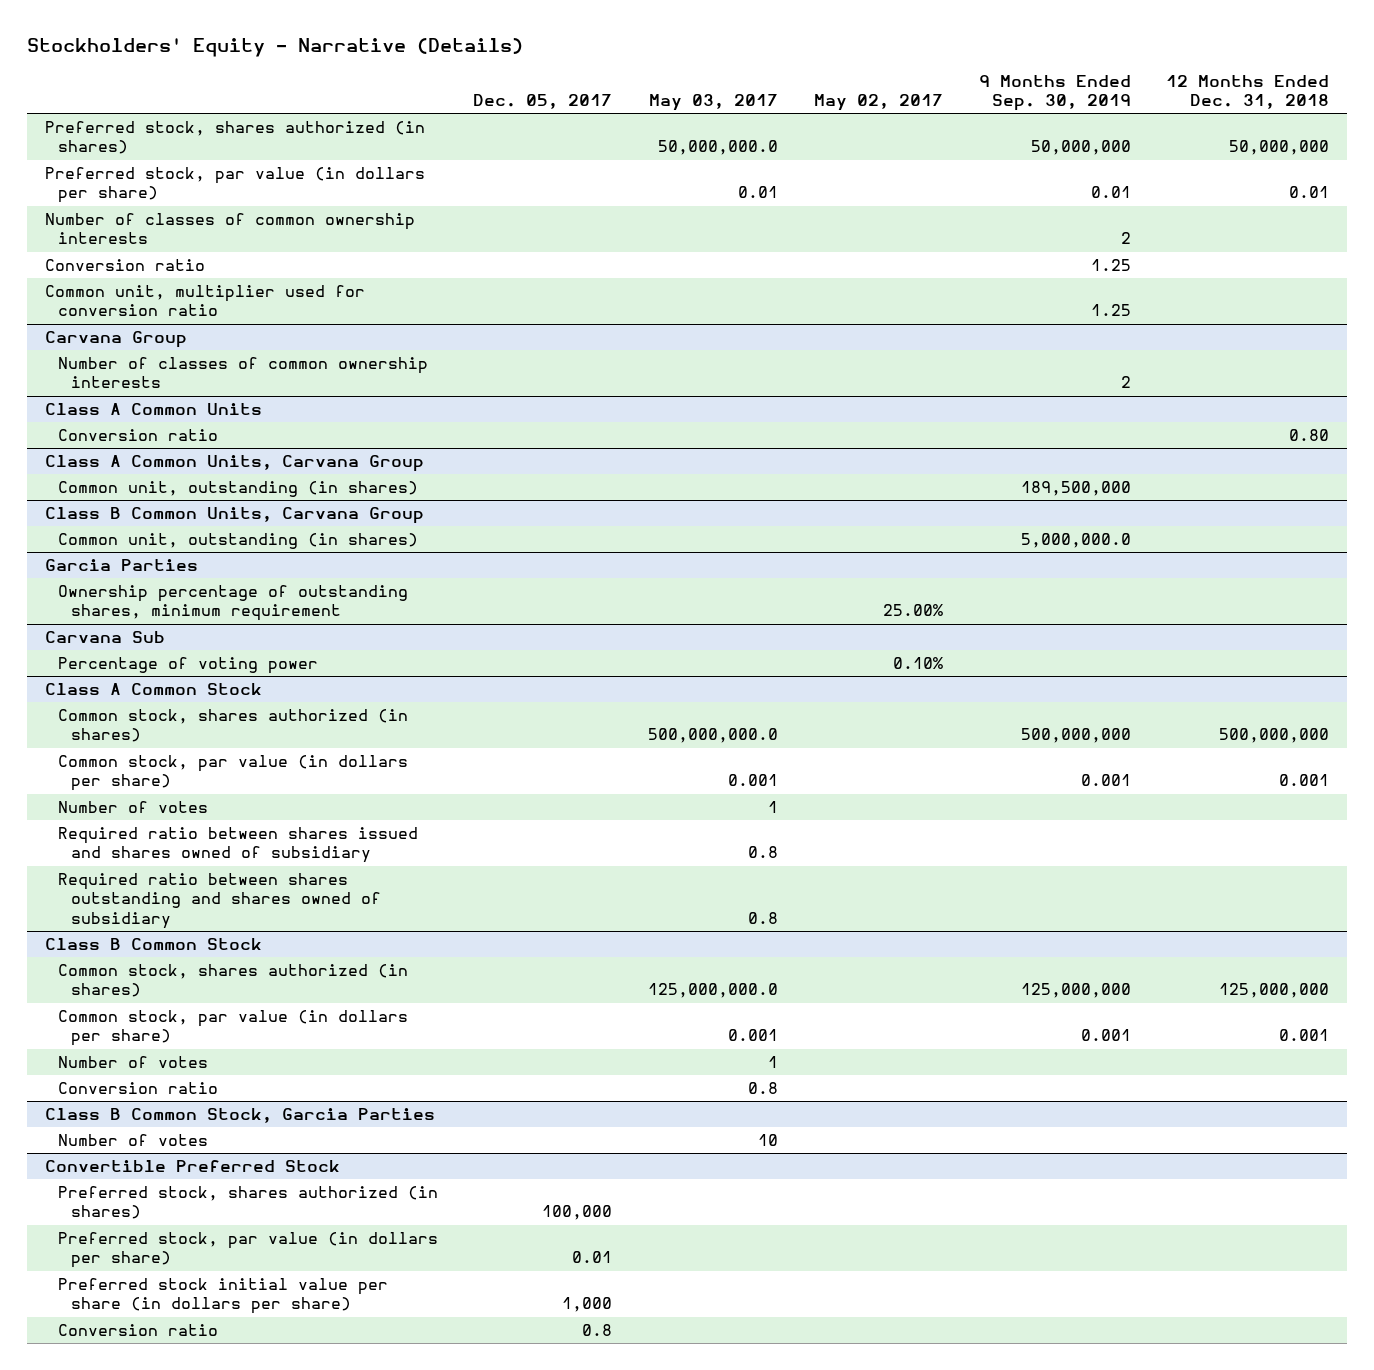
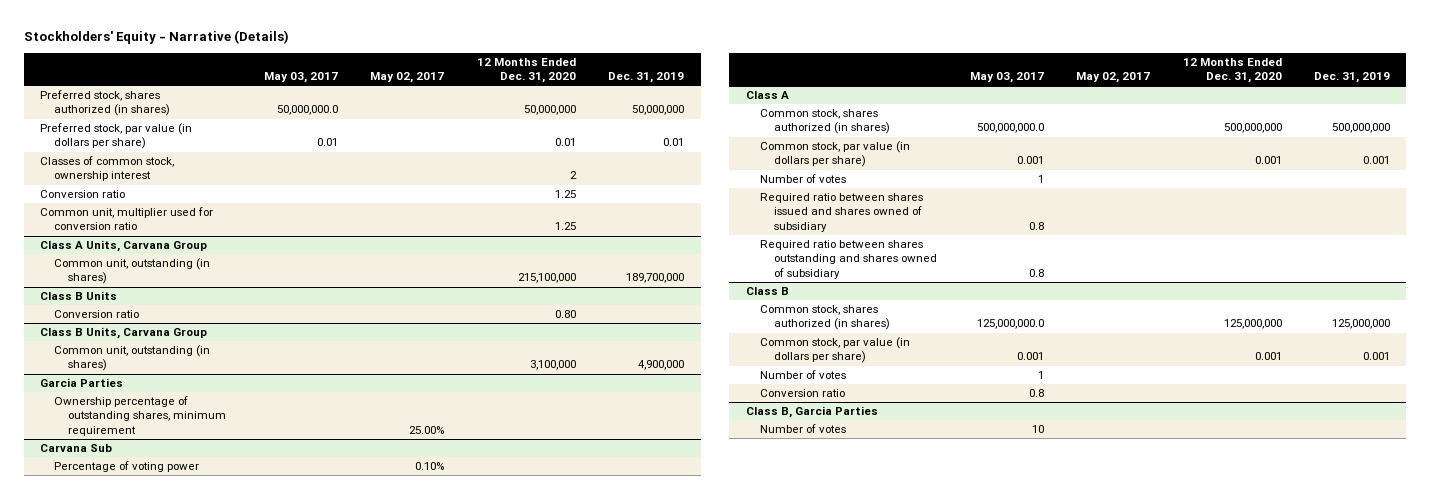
[473,93,613,109] Dec. 05, 2017 -> none
[978,74,1131,111] 9 Months Ended Sep. 30, 2019 -> none
[1166,74,1330,109] 12 Months Ended Dec. 31, 2018 -> none
none -> [476,58,576,84] 12 Months Ended Dec. 31, 2020
none -> [608,72,685,84] Dec. 31, 2019
[44,213,415,245] Number of classes of common ownership interests -> [39,156,174,182] Classes of common stock, ownership interest
[44,331,187,349] Carvana Group -> none
[57,357,428,389] Number of classes of common ownership interests -> none
[44,403,262,416] Class A Common Units -> none
[57,429,218,442] Conversion ratio -> none
[44,455,424,473] Class A Common Units, Carvana Group -> [39,240,207,253] Class A Units, Carvana Group
none -> [39,291,117,301] Class B Units
none -> [54,310,140,319] Conversion ratio
[44,507,424,525] Class B Common Units, Carvana Group -> [39,327,207,340] Class B Units, Carvana Group
[44,683,262,696] Class A Common Stock -> [745,91,789,100] Class A
[44,938,262,951] Class B Common Stock -> [745,287,789,296] Class B
[44,1108,435,1124] Class B Common Stock, Garcia Parties -> [745,406,878,419] Class B, Garcia Parties
[44,1160,340,1173] Convertible Preferred Stock -> none
[57,1186,438,1220] Preferred stock, shares authorized (in shares) -> none
[57,1232,438,1269] Preferred stock, par value (in dollars per share) -> none
[57,1278,388,1315] Preferred stock initial value per share (in dollars per share) -> none
[57,1324,218,1337] Conversion ratio -> none

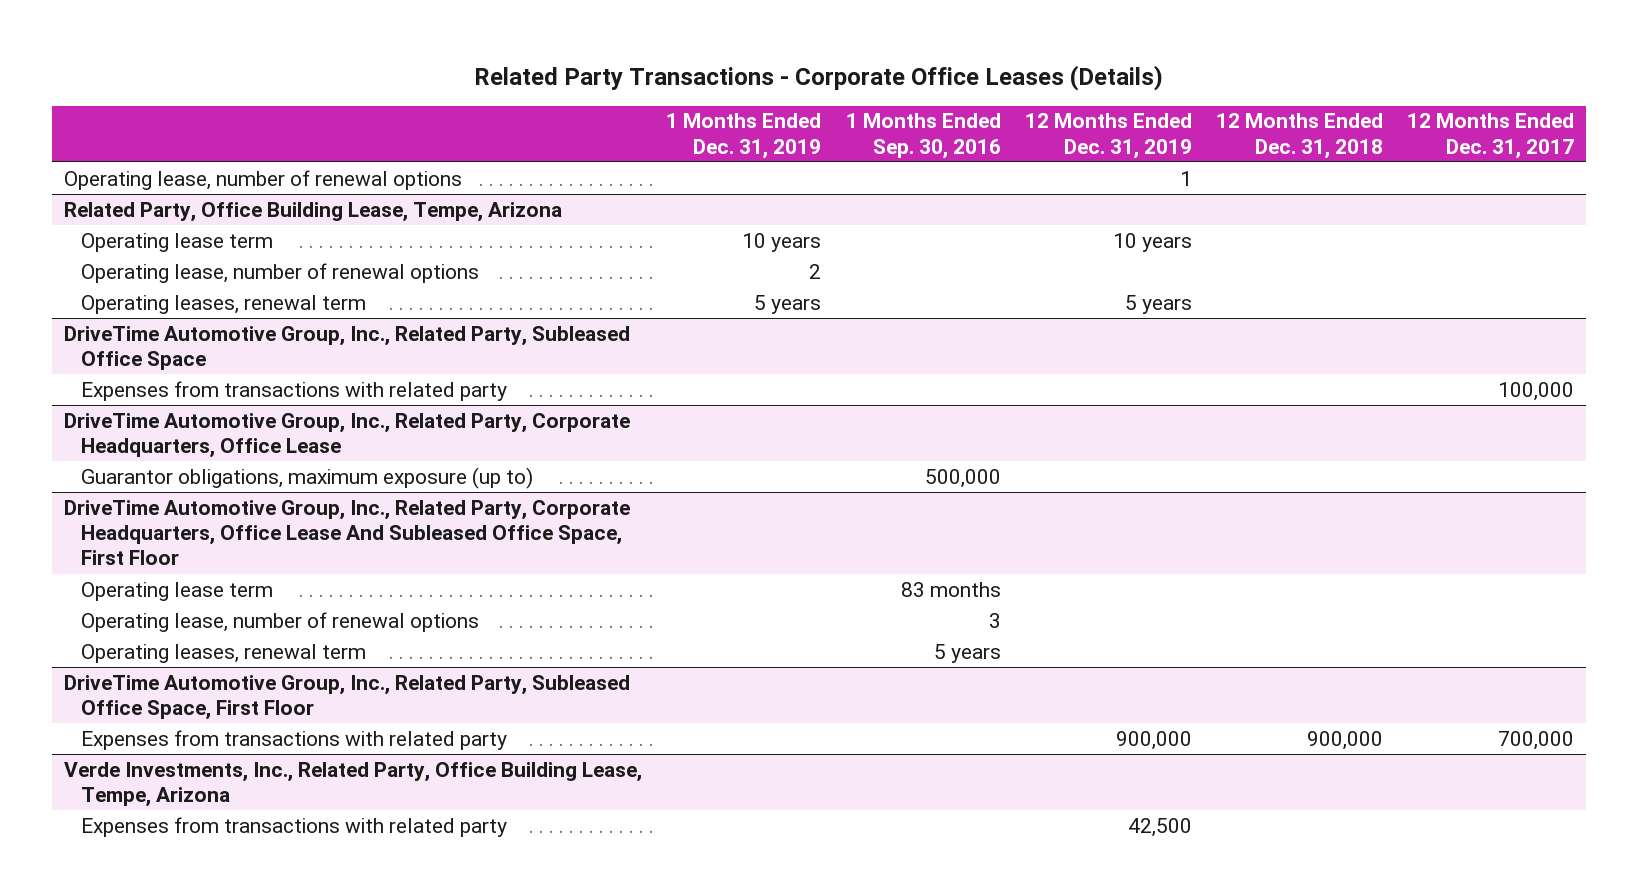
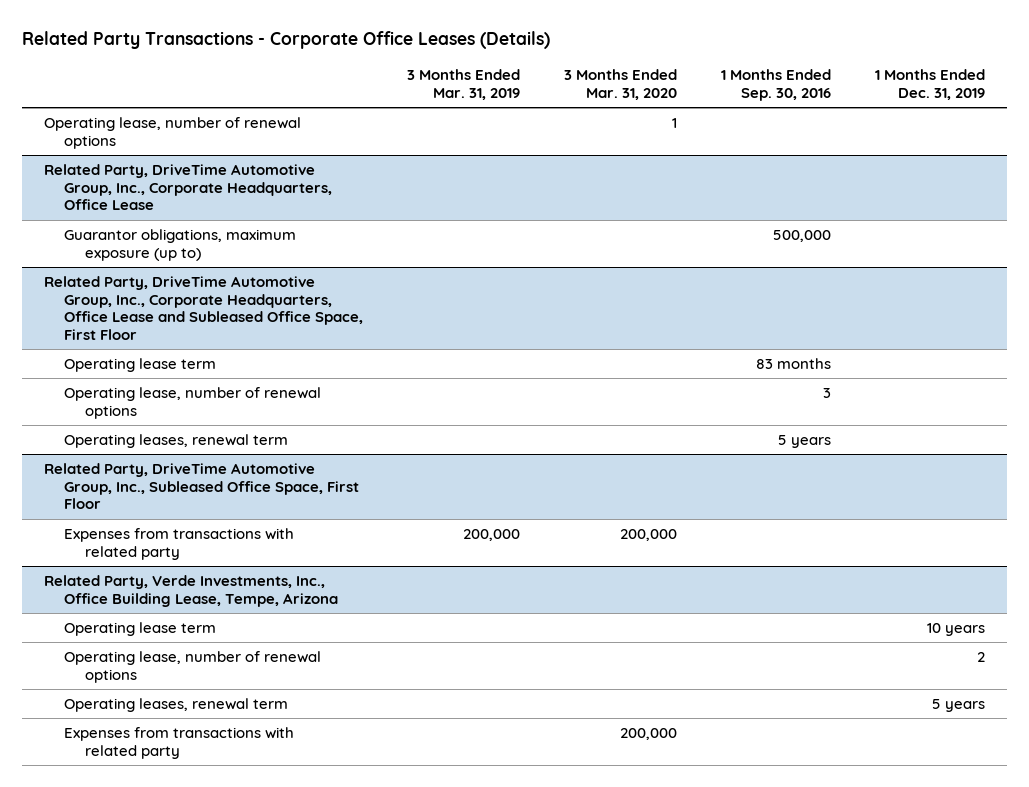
[1024,113,1192,159] 12 Months Ended Dec. 31, 2019 -> none
[1215,113,1383,159] 12 Months Ended Dec. 31, 2018 -> none
[1407,113,1575,159] 12 Months Ended Dec. 31, 2017 -> none
none -> [407,69,521,100] 3 Months Ended Mar. 31, 2019
none -> [564,69,678,100] 3 Months Ended Mar. 31, 2020
[64,201,563,222] Related Party, Office Building Lease, Tempe, Arizona -> none
[81,232,274,252] Operating lease term -> none
[81,262,480,283] Operating lease, number of renewal options -> none
[81,294,367,314] Operating leases, renewal term -> none
[64,325,631,371] DriveTime Automotive Group, Inc., Related Party, Subleased Office Space -> none
[81,380,508,401] Expenses from transactions with related party -> none
[64,412,631,459] DriveTime Automotive Group, Inc., Related Party, Corporate Headquarters, Office Lease -> [43,163,333,211] Related Party, DriveTime Automotive Group, Inc., Corporate Headquarters, Office Lease
[64,499,631,566] DriveTime Automotive Group, Inc., Related Party, Corporate Headquarters, Office Lease And Subleased Office Space, First Floor -> [43,275,364,341] Related Party, DriveTime Automotive Group, Inc., Corporate Headquarters, Office Lease and Subleased Office Space, First Floor
[64,674,631,721] DriveTime Automotive Group, Inc., Related Party, Subleased Office Space, First Floor -> [43,462,360,510] Related Party, DriveTime Automotive Group, Inc., Subleased Office Space, First Floor
[64,761,643,808] Verde Investments, Inc., Related Party, Office Building Lease, Tempe, Arizona -> [43,574,339,607] Related Party, Verde Investments, Inc., Office Building Lease, Tempe, Arizona
none -> [64,621,217,636] Operating lease term
none -> [64,650,322,683] Operating lease, number of renewal options
none -> [64,697,289,712] Operating leases, renewal term

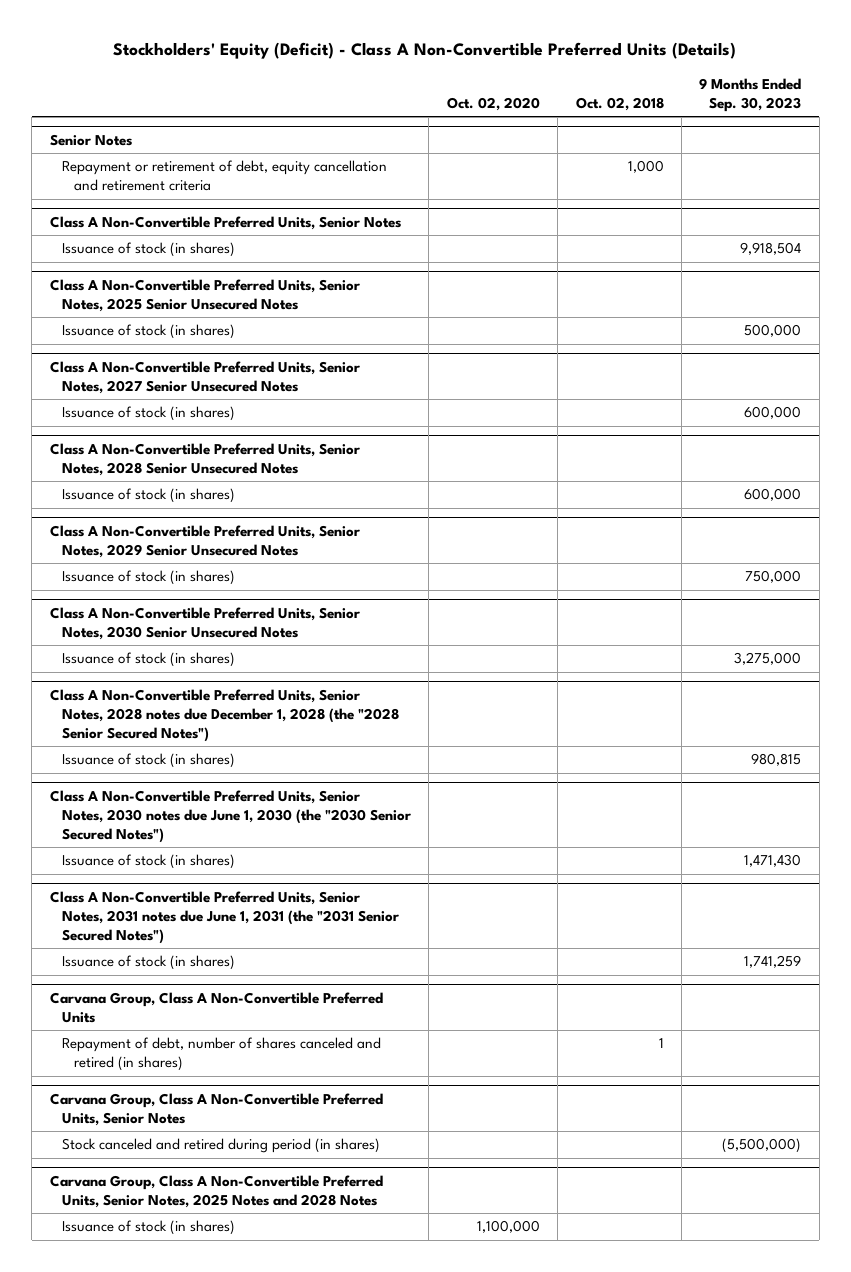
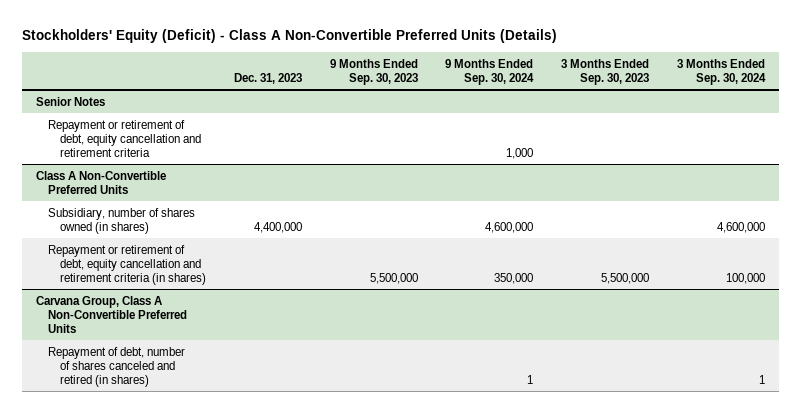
[446,96,540,111] Oct. 02, 2020 -> none
[575,96,664,111] Oct. 02, 2018 -> none
none -> [233,72,302,84] Dec. 31, 2023
none -> [445,58,535,85] 9 Months Ended Sep. 30, 2024
none -> [561,58,650,85] 3 Months Ended Sep. 30, 2023
none -> [676,58,766,85] 3 Months Ended Sep. 30, 2024
[61,242,235,258] Issuance of stock (in shares) -> none
[49,278,360,312] Class A Non-Convertible Preferred Units, Senior Notes, 2025 Senior Unsecured Notes -> none
[61,324,235,340] Issuance of stock (in shares) -> none
[49,360,360,394] Class A Non-Convertible Preferred Units, Senior Notes, 2027 Senior Unsecured Notes -> none
[61,406,235,422] Issuance of stock (in shares) -> none
[49,442,360,476] Class A Non-Convertible Preferred Units, Senior Notes, 2028 Senior Unsecured Notes -> none
[61,488,235,504] Issuance of stock (in shares) -> none
[49,524,360,558] Class A Non-Convertible Preferred Units, Senior Notes, 2029 Senior Unsecured Notes -> none
[61,570,235,586] Issuance of stock (in shares) -> none
[49,606,360,640] Class A Non-Convertible Preferred Units, Senior Notes, 2030 Senior Unsecured Notes -> none
[61,652,235,668] Issuance of stock (in shares) -> none
[49,688,399,742] Class A Non-Convertible Preferred Units, Senior Notes, 2028 notes due December 1, 2028 (the "2028 Senior Secured Notes") -> none
[61,753,235,769] Issuance of stock (in shares) -> none
[49,789,411,843] Class A Non-Convertible Preferred Units, Senior Notes, 2030 notes due June 1, 2030 (the "2030 Senior Secured Notes") -> none
[61,854,235,870] Issuance of stock (in shares) -> none
[49,890,399,944] Class A Non-Convertible Preferred Units, Senior Notes, 2031 notes due June 1, 2031 (the "2031 Senior Secured Notes") -> none
[61,955,235,971] Issuance of stock (in shares) -> none
[49,215,401,230] Class A Non-Convertible Preferred Units, Senior Notes -> [36,170,167,194] Class A Non-Convertible Preferred Units
none -> [48,207,196,234] Subsidiary, number of shares owned (in shares)
none -> [48,244,207,285] Repayment or retirement of debt, equity cancellation and retirement criteria (in shares)
[49,1092,383,1126] Carvana Group, Class A Non-Convertible Preferred Units, Senior Notes -> none
[61,1138,380,1154] Stock canceled and retired during period (in shares) -> none
[49,1174,383,1208] Carvana Group, Class A Non-Convertible Preferred Units, Senior Notes, 2025 Notes and 2028 Notes -> none
[61,1220,235,1236] Issuance of stock (in shares) -> none

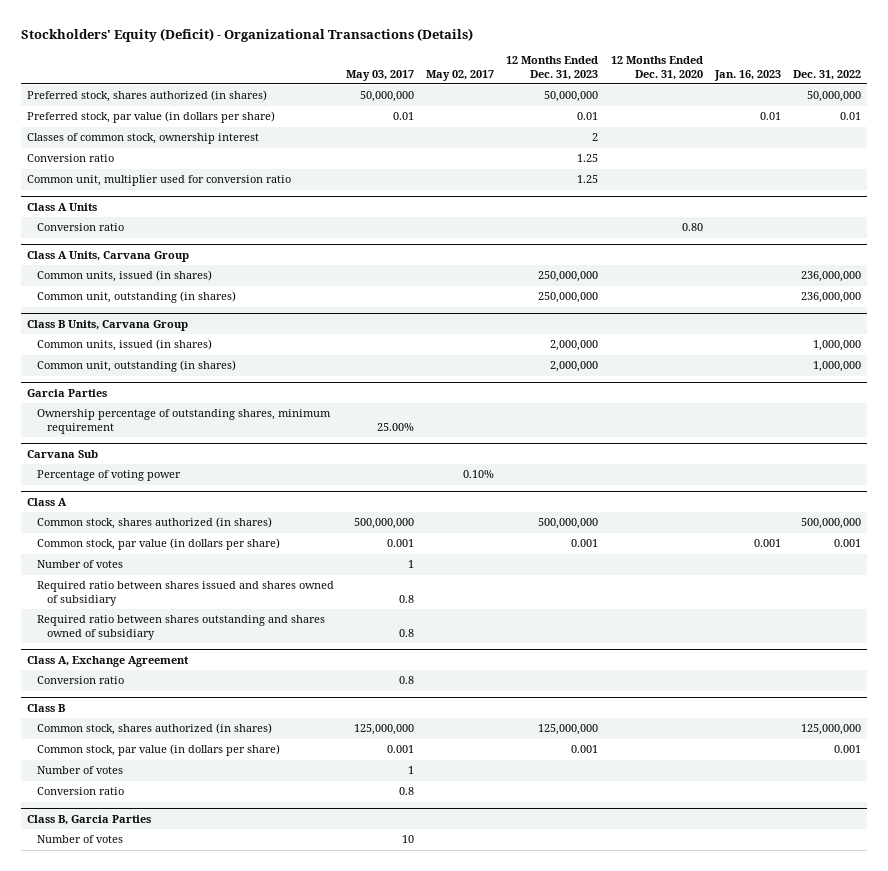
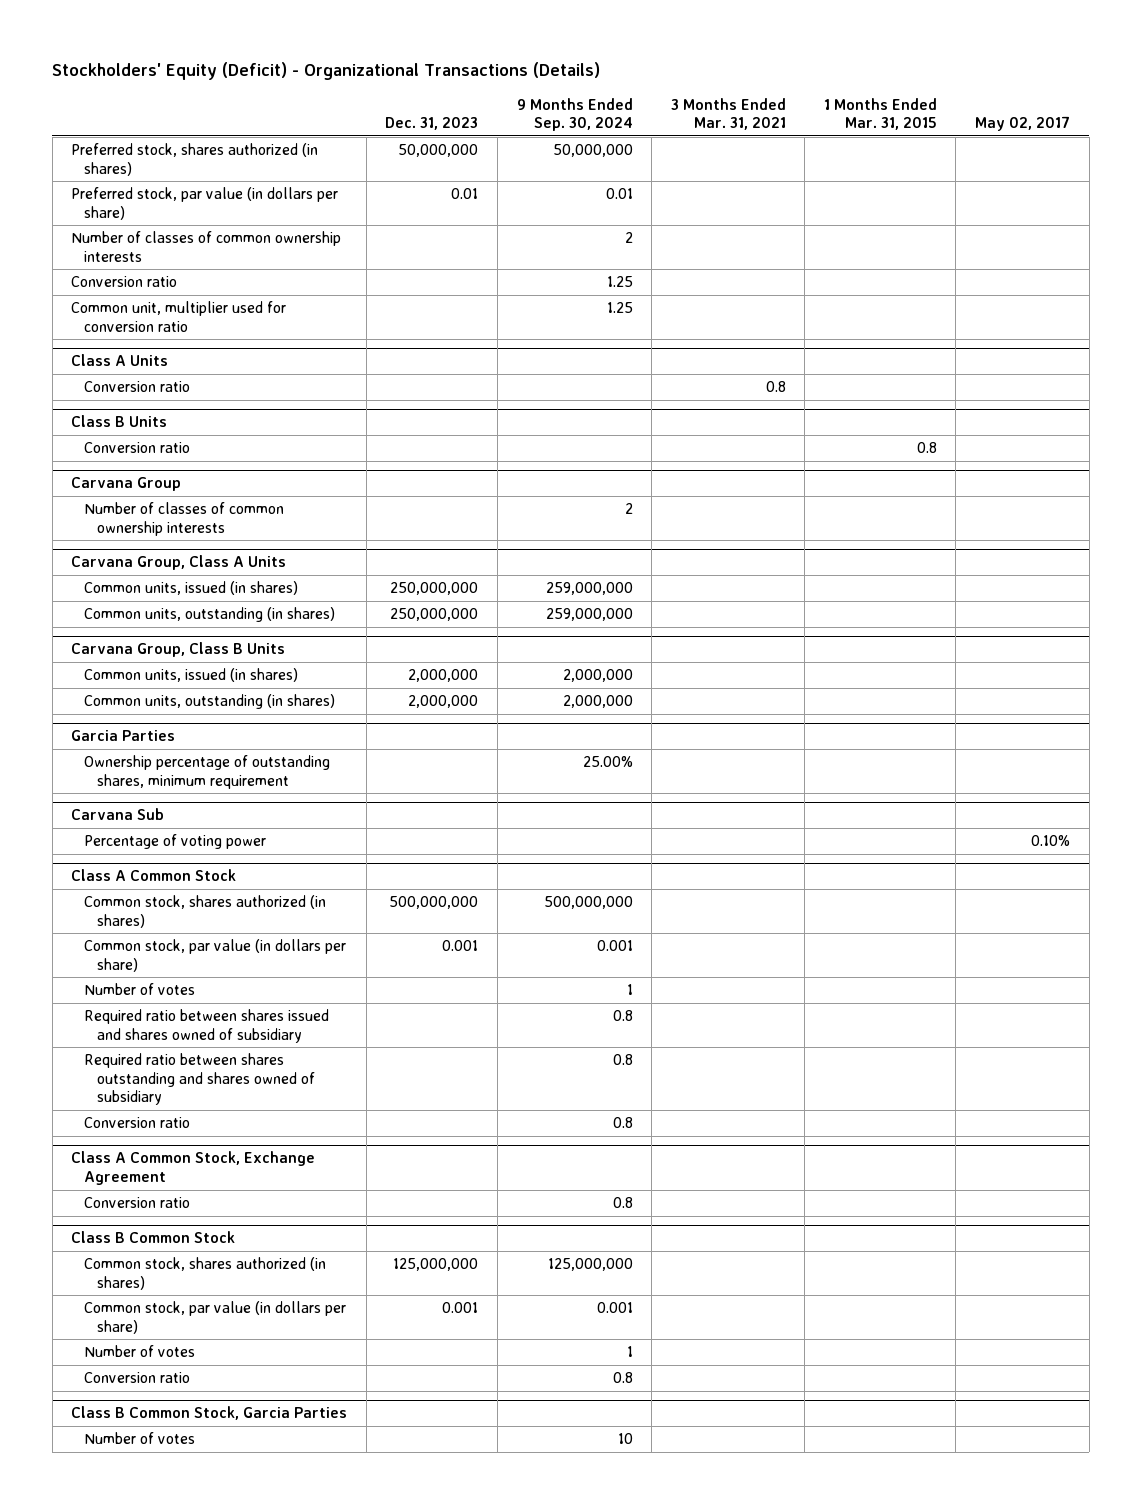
[346,69,415,81] May 03, 2017 -> none
[506,56,599,80] 12 Months Ended Dec. 31, 2023 -> none
[610,56,703,80] 12 Months Ended Dec. 31, 2020 -> none
[713,69,781,81] Jan. 16, 2023 -> none
[792,69,861,80] Dec. 31, 2022 -> none
none -> [385,117,479,131] Dec. 31, 2023
none -> [516,97,633,132] 9 Months Ended Sep. 30, 2024
none -> [670,97,786,131] 3 Months Ended Mar. 31, 2021
none -> [823,97,937,131] 1 Months Ended Mar. 31, 2015
[27,133,260,145] Classes of common stock, ownership interest -> [71,231,342,262] Number of classes of common ownership interests
none -> [71,415,168,428] Class B Units
none -> [84,442,191,454] Conversion ratio
none -> [71,477,182,492] Carvana Group
none -> [84,502,285,536] Number of classes of common ownership interests
[27,251,190,263] Class A Units, Carvana Group -> [71,555,287,571] Carvana Group, Class A Units
[37,291,237,304] Common unit, outstanding (in shares) -> [84,607,336,623] Common units, outstanding (in shares)
[27,320,189,332] Class B Units, Carvana Group -> [71,642,286,658] Carvana Group, Class B Units
[37,360,237,373] Common unit, outstanding (in shares) -> [84,694,336,710] Common units, outstanding (in shares)
[27,498,68,507] Class A -> [71,869,237,882] Class A Common Stock
none -> [84,1117,191,1129] Conversion ratio
[27,656,190,668] Class A, Exchange Agreement -> [71,1151,316,1185] Class A Common Stock, Exchange Agreement
[27,704,66,713] Class B -> [71,1231,236,1244] Class B Common Stock
[27,815,152,826] Class B, Garcia Parties -> [71,1406,348,1421] Class B Common Stock, Garcia Parties

